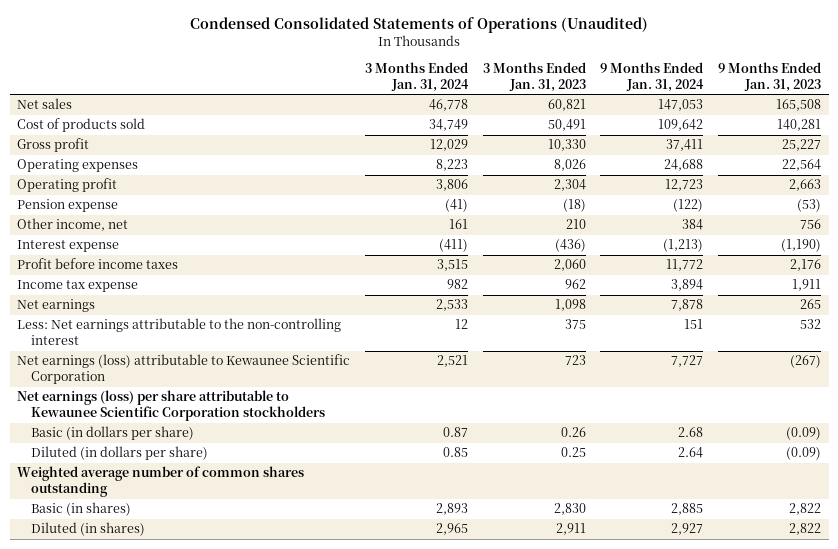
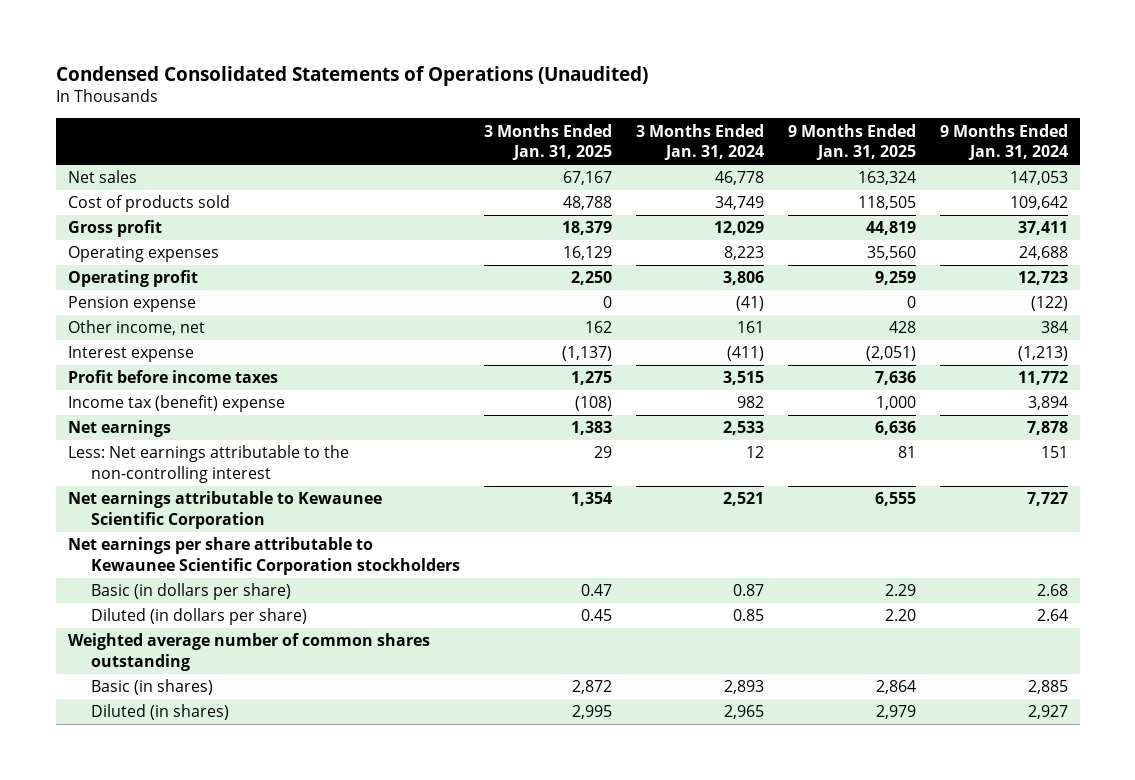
[482,61,586,92] 3 Months Ended Jan. 31, 2023 -> none
[718,61,822,92] 9 Months Ended Jan. 31, 2023 -> none
none -> [483,123,612,161] 3 Months Ended Jan. 31, 2025
none -> [787,123,916,161] 9 Months Ended Jan. 31, 2025
[17,280,139,293] Income tax expense -> [67,395,285,413] Income tax (benefit) expense
[17,354,351,385] Net earnings (loss) attributable to Kewaunee Scientific Corporation -> [67,491,382,530] Net earnings attributable to Kewaunee Scientific Corporation
[17,390,325,422] Net earnings (loss) per share attributable to Kewaunee Scientific Corporation stockholders -> [67,537,460,576] Net earnings per share attributable to Kewaunee Scientific Corporation stockholders

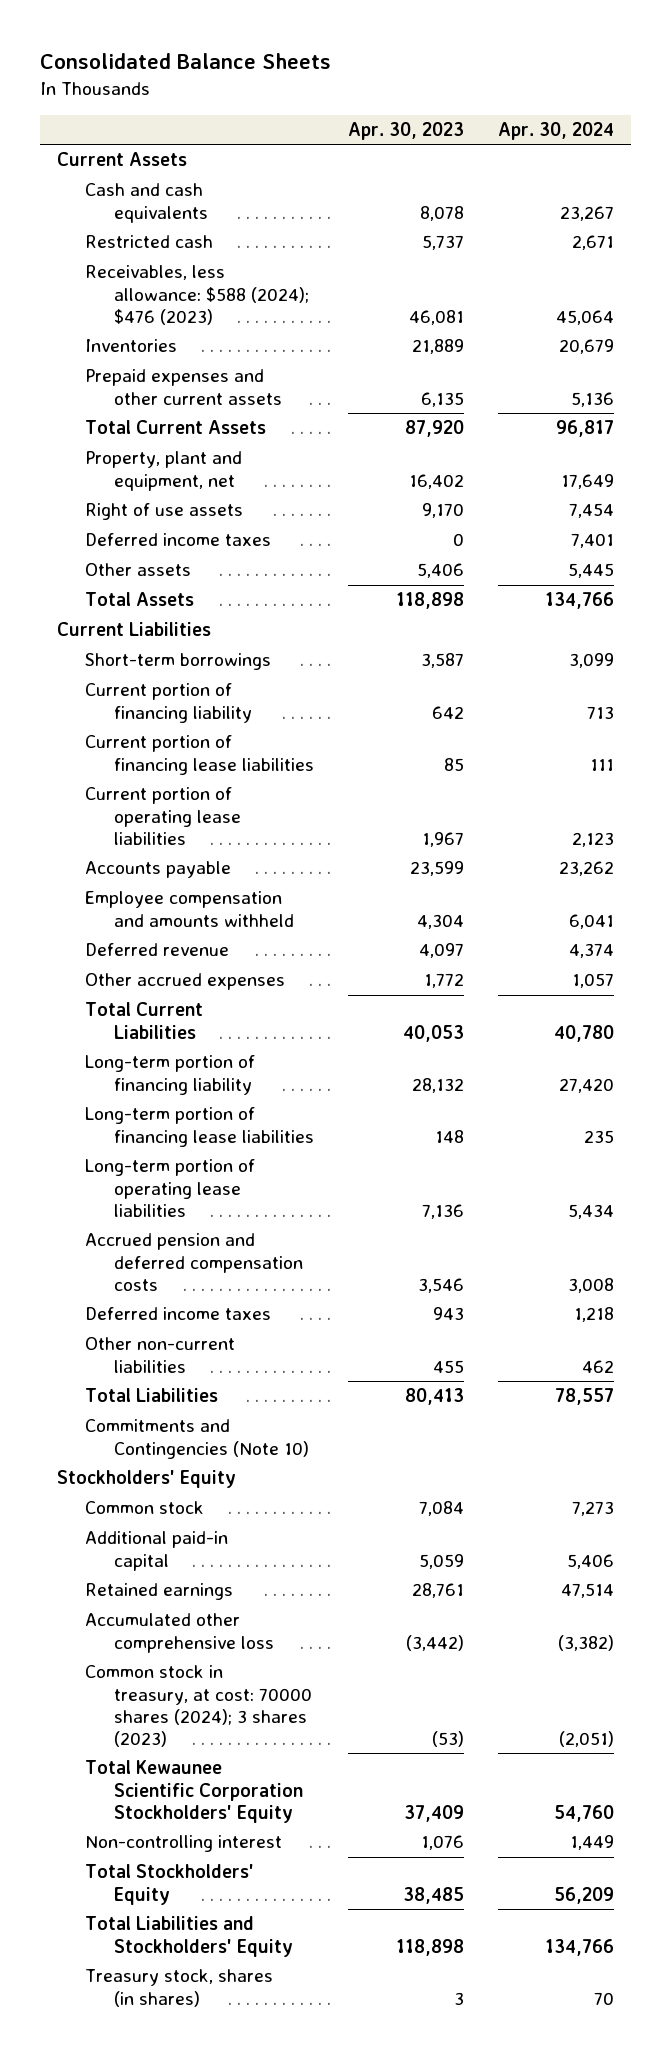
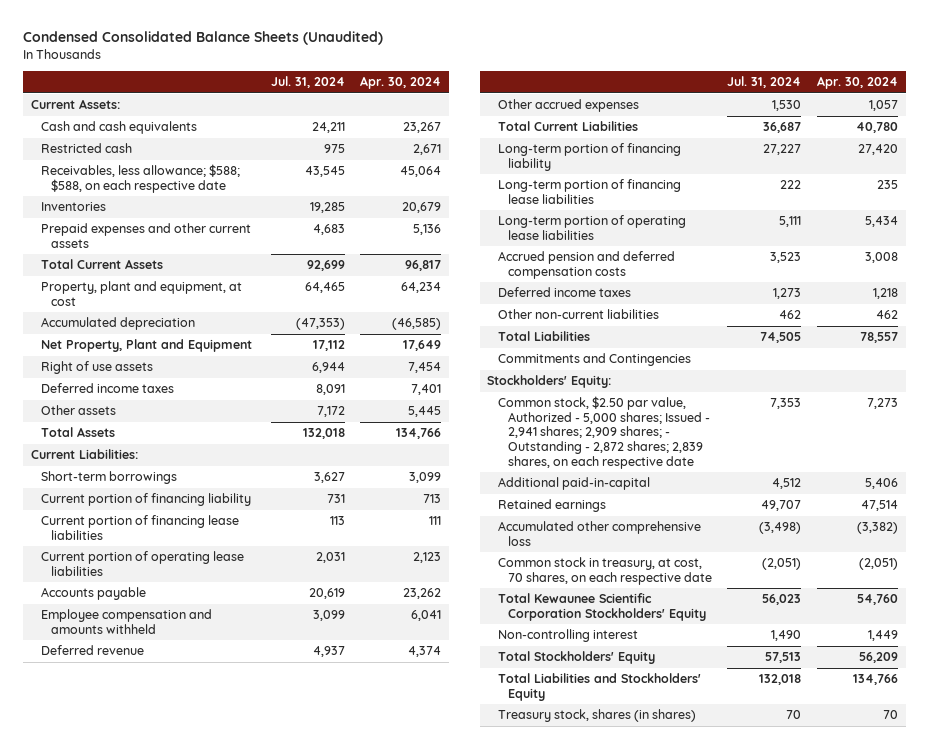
[39,53,331,70] Consolidated Balance Sheets -> [22,31,383,46] Condensed Consolidated Balance Sheets (Unaudited)
[347,121,464,140] Apr. 30, 2023 -> none
none -> [270,76,345,89] Jul. 31, 2024
[56,152,187,167] Current Assets -> [30,99,120,110] Current Assets:
[85,265,309,325] Receivables, less allowance: $588 (2024); $476 (2023) -> [41,164,241,193] Receivables, less allowance; $588; $588, on each respective date
none -> [41,281,243,306] Property, plant and equipment, at cost
none -> [41,317,196,331] Accumulated depreciation
[85,451,243,491] Property, plant and equipment, net -> [41,339,253,353] Net Property, Plant and Equipment
[56,622,211,637] Current Liabilities -> [30,449,138,460] Current Liabilities:
[85,1419,309,1459] Commitments and Contingencies (Note 10) -> [497,353,691,367] Commitments and Contingencies
[56,1470,236,1489] Stockholders' Equity -> [487,375,612,389] Stockholders' Equity:
[85,1501,205,1515] Common stock -> [497,396,711,469] Common stock, $2.50 par value, Authorized - 5,000 shares; Issued - 2,941 shares; 2,909 shares; - Outstanding - 2,872 shares; 2,839 shares, on each respective date
[85,1531,229,1571] Additional paid-in capital -> [497,477,650,491] Additional paid-in-capital
[85,1665,312,1747] Common stock in treasury, at cost: 70000 shares (2024); 3 shares (2023) -> [497,557,713,585] Common stock in treasury, at cost, 70 shares, on each respective date

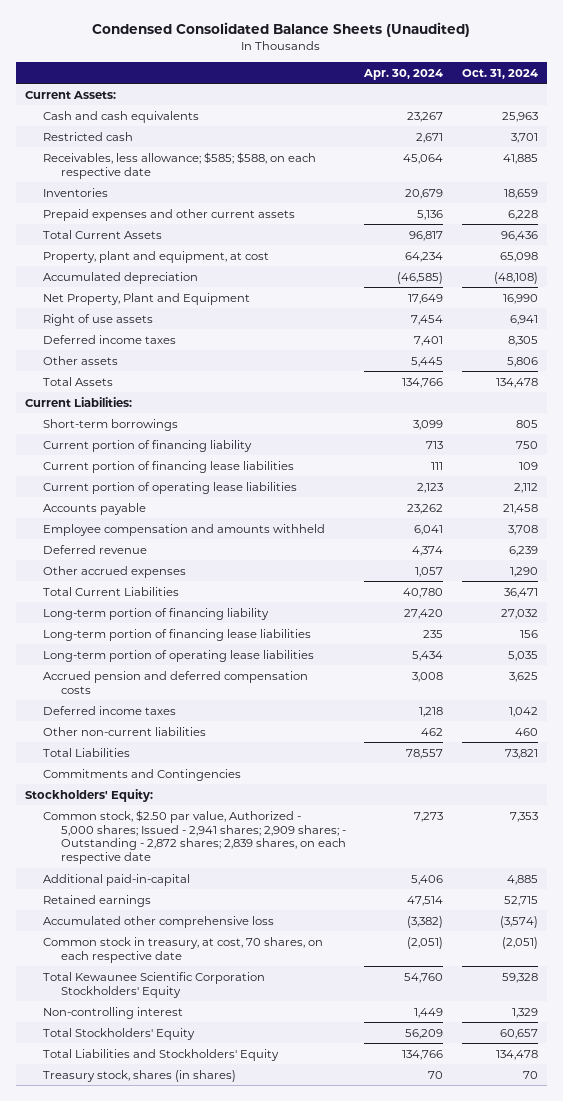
[270,76,345,89] Jul. 31, 2024 -> none
none -> [461,68,538,79] Oct. 31, 2024
[41,164,241,193] Receivables, less allowance; $588; $588, on each respective date -> [42,151,316,179] Receivables, less allowance; $585; $588, on each respective date

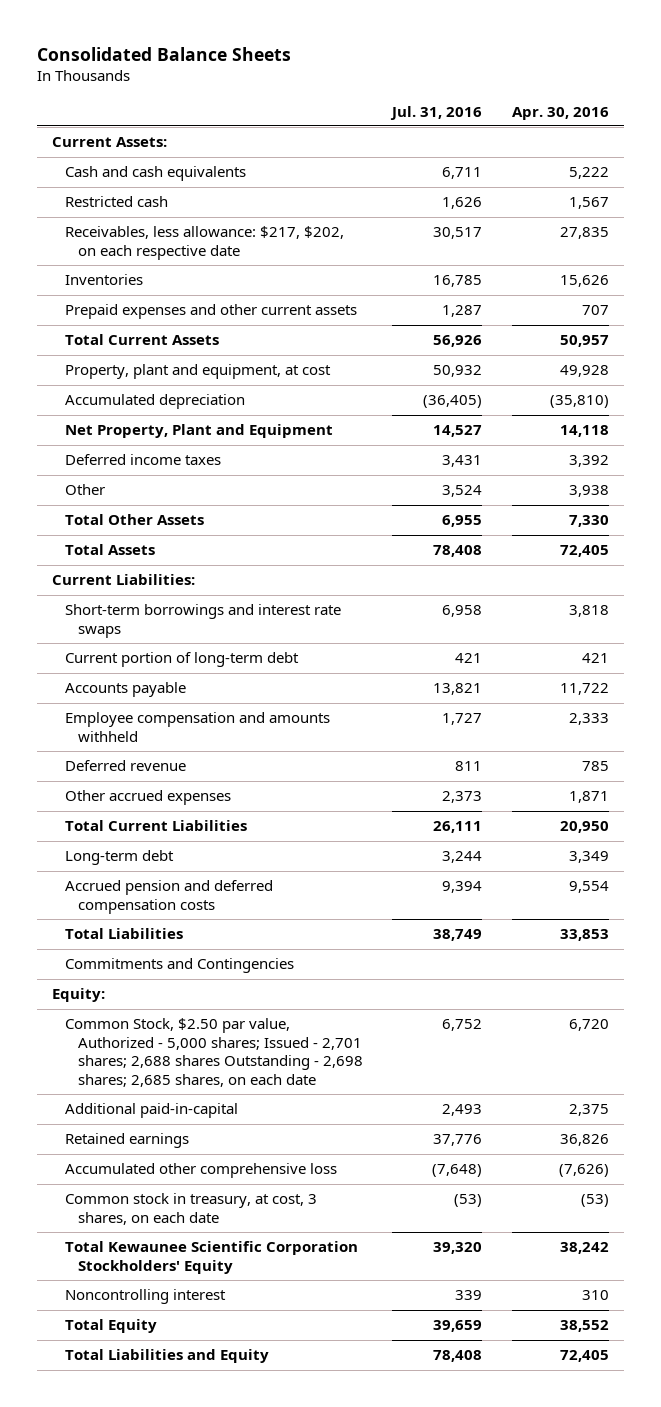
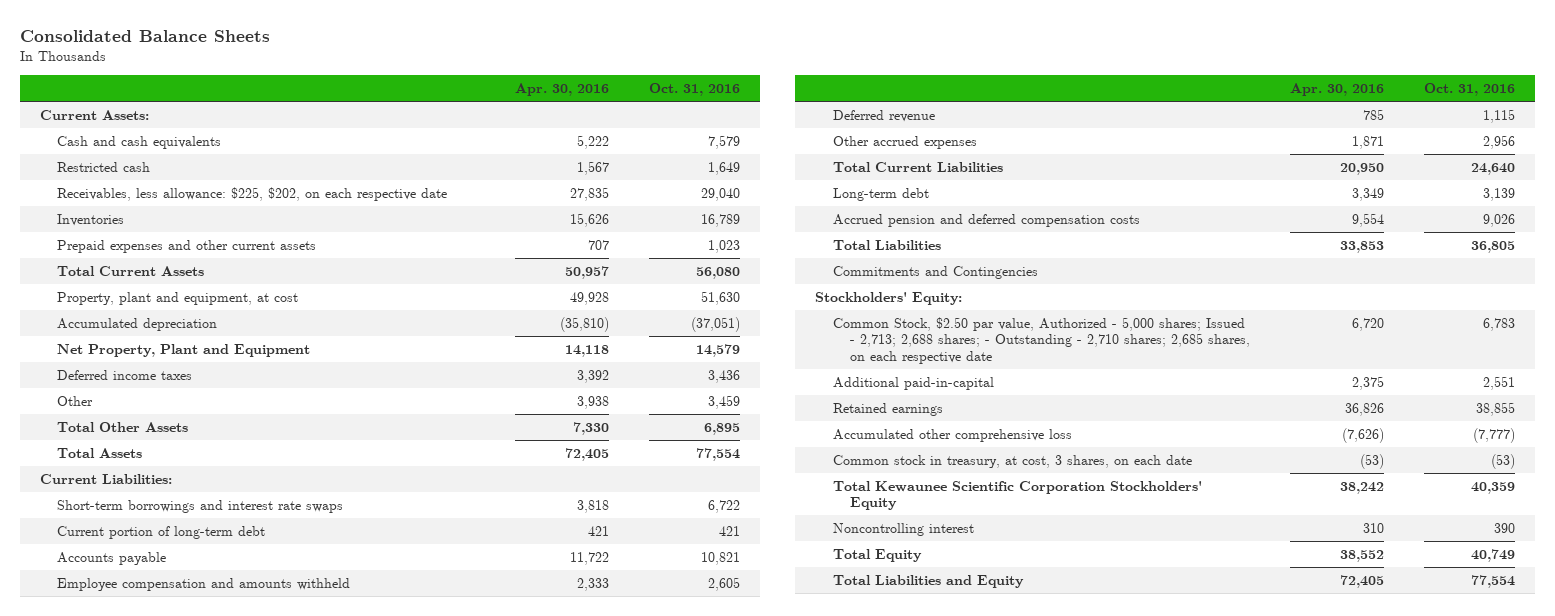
[390,105,483,120] Jul. 31, 2016 -> none
none -> [648,83,740,97] Oct. 31, 2016
[64,226,344,260] Receivables, less allowance: $217, $202, on each respective date -> [57,186,448,201] Receivables, less allowance: $225, $202, on each respective date
[52,988,106,1003] Equity: -> [815,291,963,305] Stockholders' Equity:
[64,1018,363,1088] Common Stock, $2.50 par value, Authorized - 5,000 shares; Issued - 2,701 shares; 2,688 shares Outstanding - 2,698 shares; 2,685 shares, on each date -> [832,316,1250,364] Common Stock, $2.50 par value, Authorized - 5,000 shares; Issued - 2,713; 2,688 shares; - Outstanding - 2,710 shares; 2,685 shares, on each respective date

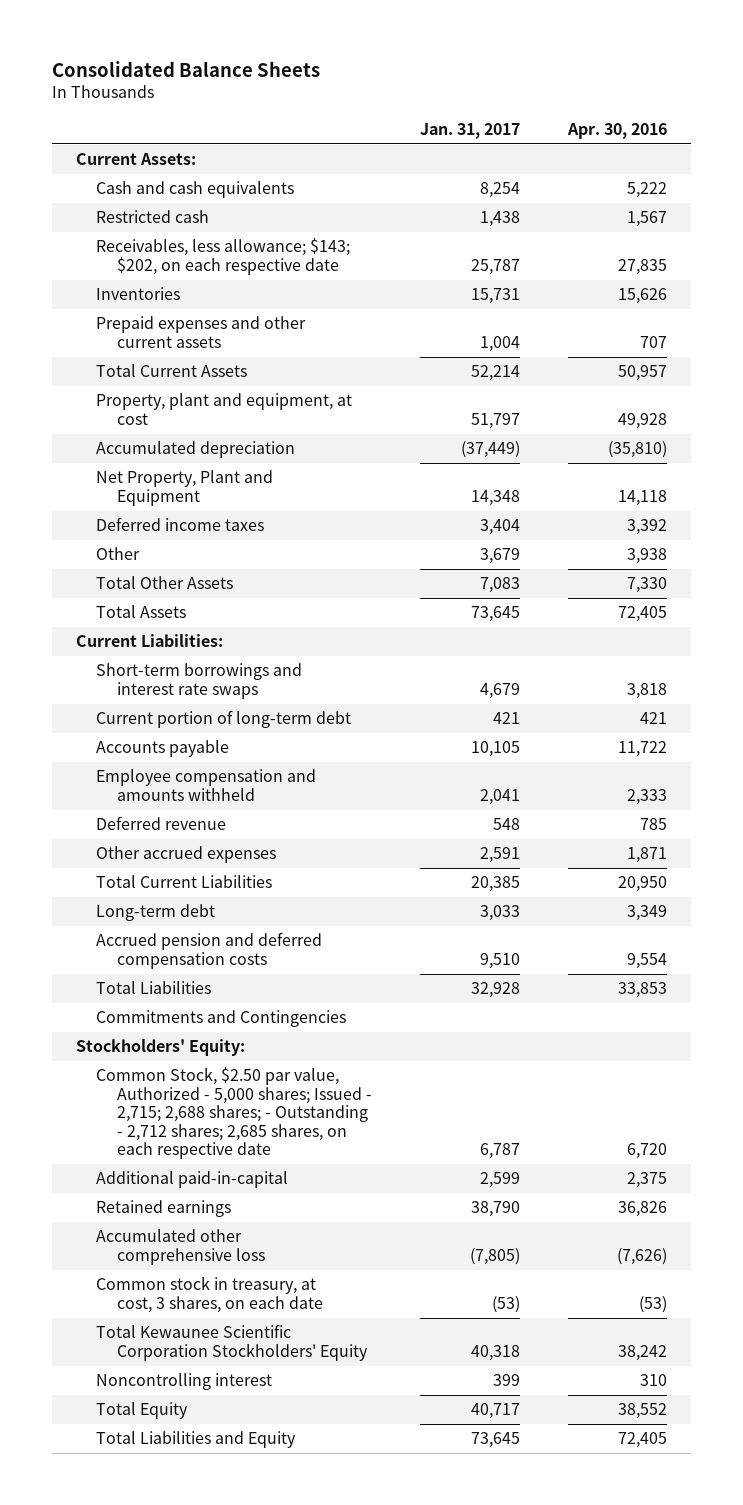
[648,83,740,97] Oct. 31, 2016 -> none
none -> [419,122,520,139] Jan. 31, 2017
[57,186,448,201] Receivables, less allowance: $225, $202, on each respective date -> [96,238,351,275] Receivables, less allowance; $143; $202, on each respective date
[832,316,1250,364] Common Stock, $2.50 par value, Authorized - 5,000 shares; Issued - 2,713; 2,688 shares; - Outstanding - 2,710 shares; 2,685 shares, on each respective date -> [96,1067,372,1160] Common Stock, $2.50 par value, Authorized - 5,000 shares; Issued - 2,715; 2,688 shares; - Outstanding - 2,712 shares; 2,685 shares, on each respective date

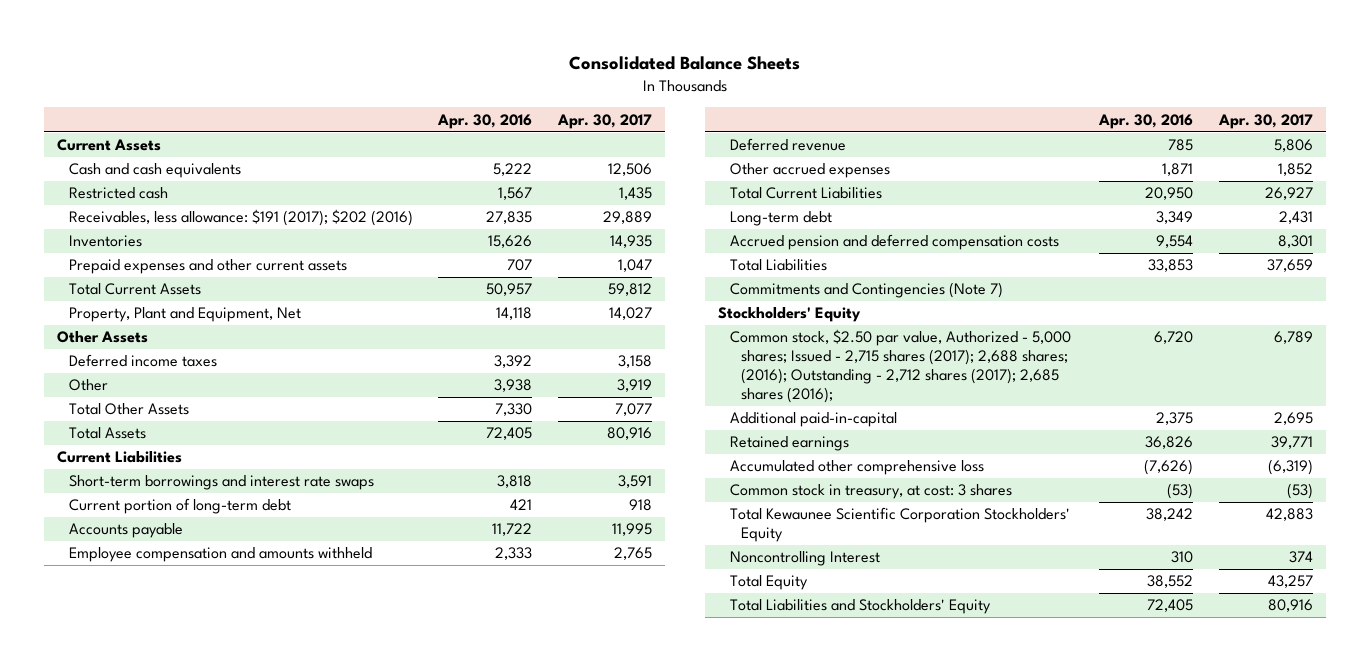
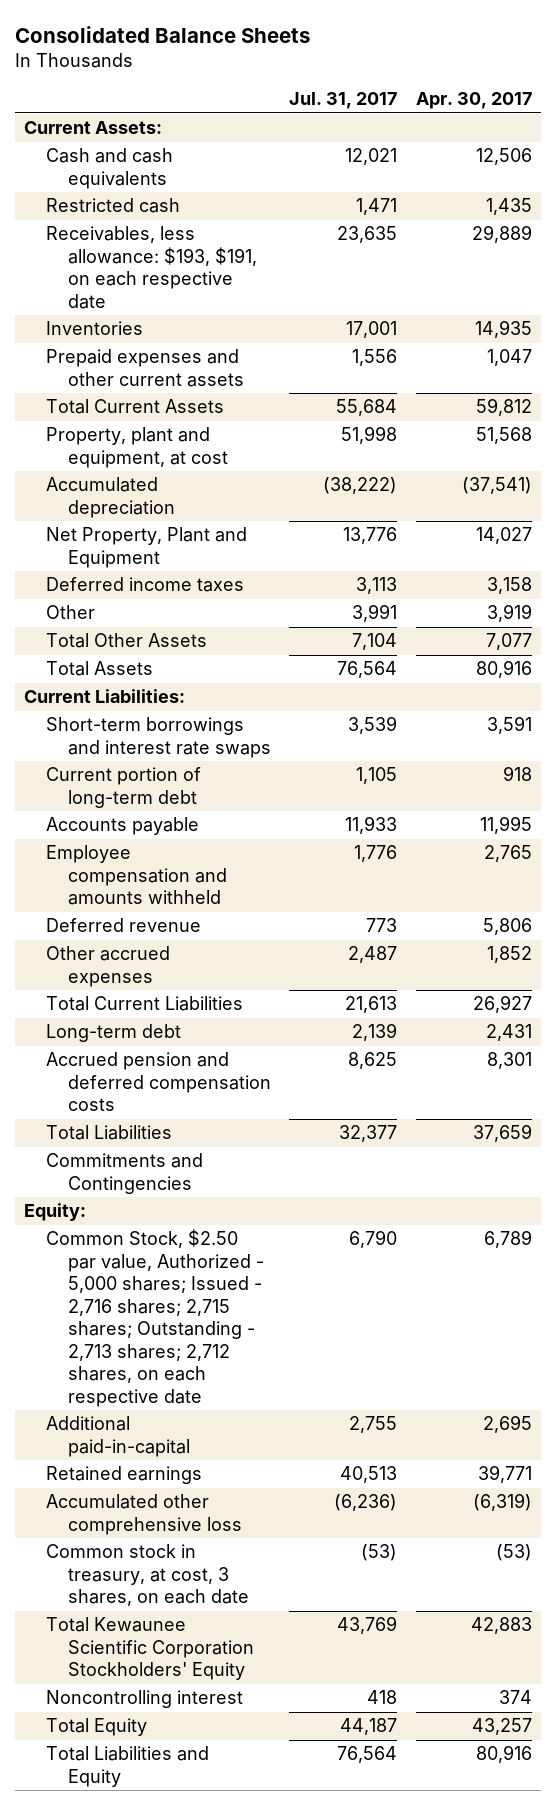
[437,113,533,129] Apr. 30, 2016 -> none
none -> [289,92,398,110] Jul. 31, 2017
[57,139,162,152] Current Assets -> [24,121,163,135] Current Assets:
[68,209,413,227] Receivables, less allowance: $191 (2017); $202 (2016) -> [46,226,257,309] Receivables, less allowance: $193, $191, on each respective date
[57,331,149,344] Other Assets -> none
none -> [46,427,228,468] Property, plant and equipment, at cost
none -> [46,477,175,518] Accumulated depreciation
[68,307,301,323] Property, Plant and Equipment, Net -> [46,527,248,568] Net Property, Plant and Equipment
[57,451,183,464] Current Liabilities -> [24,689,186,704] Current Liabilities:
[729,282,1003,299] Commitments and Contingencies (Note 7) -> [46,1153,204,1194] Commitments and Contingencies
[718,307,862,323] Stockholders' Equity -> [24,1203,87,1222] Equity:
[729,329,1071,404] Common stock, $2.50 par value, Authorized - 5,000 shares; Issued - 2,715 shares (2017); 2,688 shares; (2016); Outstanding - 2,712 shares (2017); 2,685 shares (2016); -> [46,1229,264,1407] Common Stock, $2.50 par value, Authorized - 5,000 shares; Issued - 2,716 shares; 2,715 shares; Outstanding - 2,713 shares; 2,712 shares, on each respective date
[729,484,1012,500] Common stock in treasury, at cost: 3 shares -> [46,1544,249,1607] Common stock in treasury, at cost, 3 shares, on each date
[729,551,880,567] Noncontrolling Interest -> [46,1690,244,1709] Noncontrolling interest
[729,599,991,615] Total Liabilities and Stockholders' Equity -> [46,1746,210,1787] Total Liabilities and Equity

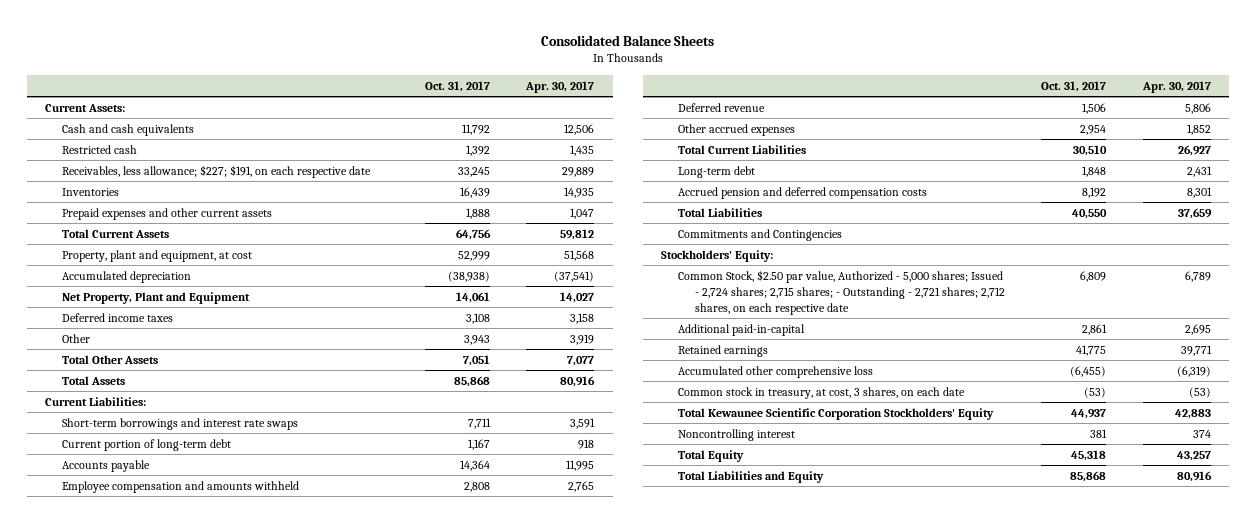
[289,92,398,110] Jul. 31, 2017 -> none
none -> [424,80,490,92] Oct. 31, 2017
[46,226,257,309] Receivables, less allowance: $193, $191, on each respective date -> [61,164,371,178] Receivables, less allowance; $227; $191, on each respective date
[24,1203,87,1222] Equity: -> [661,249,774,262] Stockholders' Equity:
[46,1229,264,1407] Common Stock, $2.50 par value, Authorized - 5,000 shares; Issued - 2,716 shares; 2,715 shares; Outstanding - 2,713 shares; 2,712 shares, on each respective date -> [678,269,1005,315] Common Stock, $2.50 par value, Authorized - 5,000 shares; Issued - 2,724 shares; 2,715 shares; - Outstanding - 2,721 shares; 2,712 shares, on each respective date

